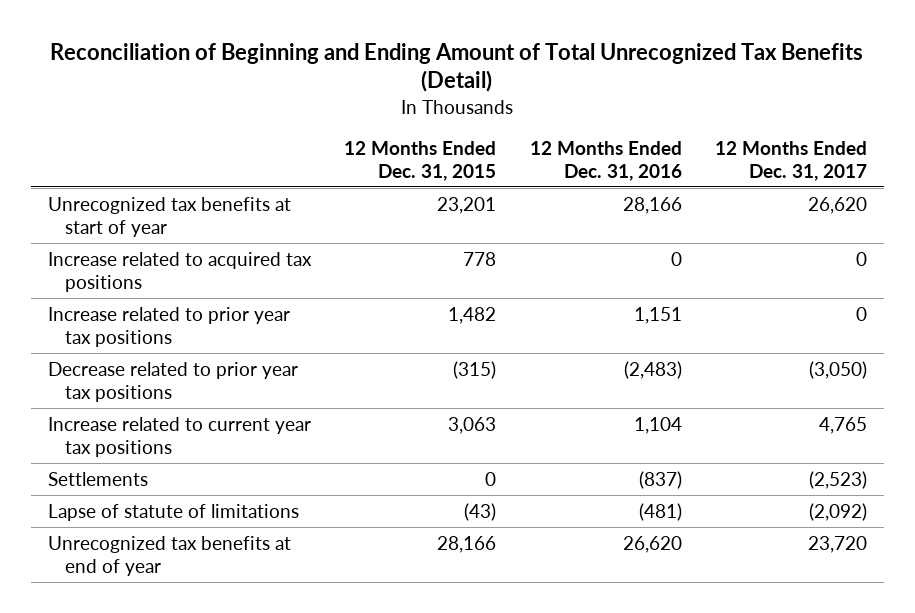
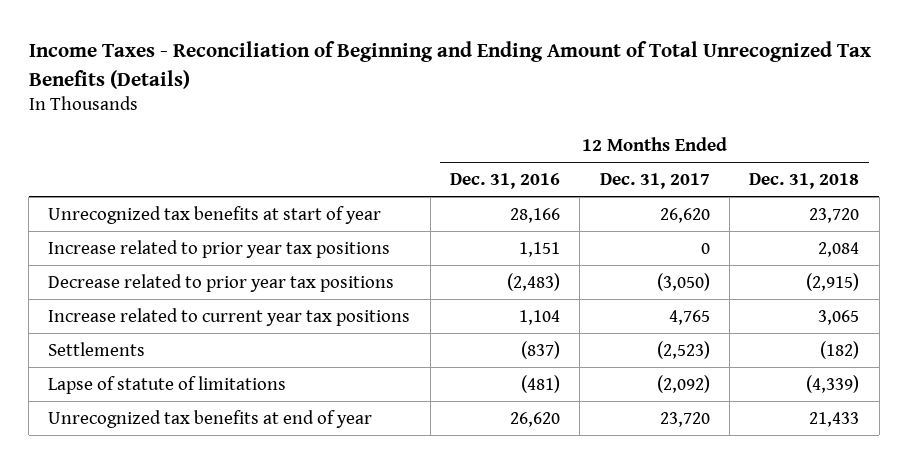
[50,42,864,93] Reconciliation of Beginning and Ending Amount of Total Unrecognized Tax Benefits (Detail) -> [28,41,871,89] Income Taxes - Reconciliation of Beginning and Ending Amount of Total Unrecognized Tax Benefits (Details)
[344,140,497,181] 12 Months Ended Dec. 31, 2015 -> none
none -> [749,173,860,190] Dec. 31, 2018
[47,251,312,292] Increase related to acquired tax positions -> none

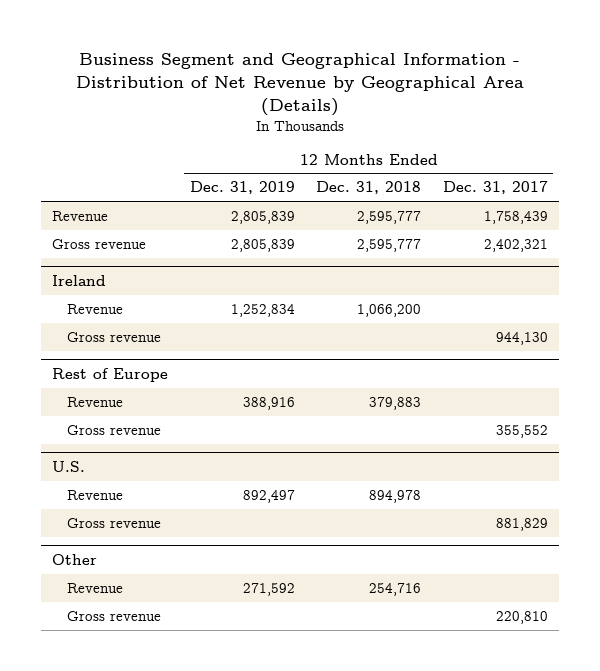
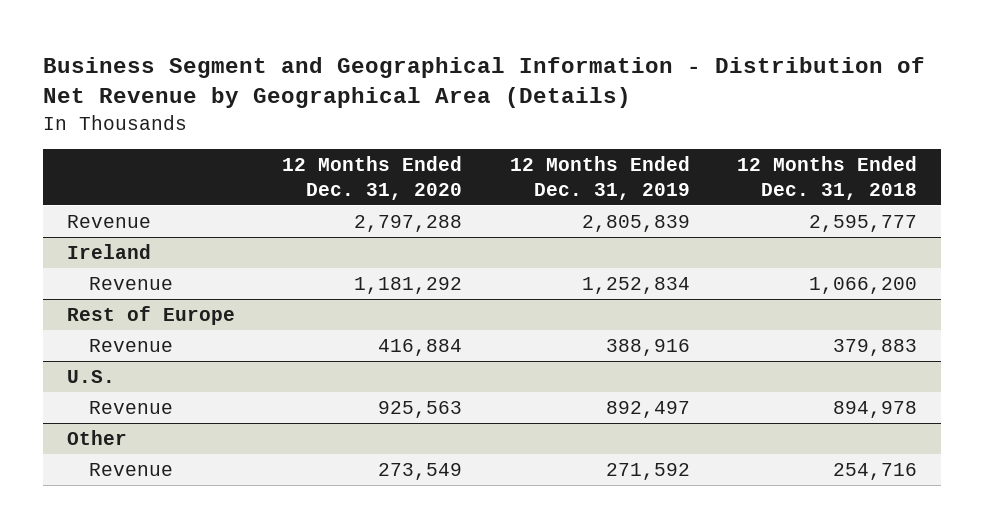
[442,181,548,195] Dec. 31, 2017 -> none
none -> [282,155,463,200] 12 Months Ended Dec. 31, 2020
[52,239,147,250] Gross revenue -> none
[66,332,161,343] Gross revenue -> none
[66,425,161,436] Gross revenue -> none
[66,518,161,529] Gross revenue -> none
[66,611,161,622] Gross revenue -> none

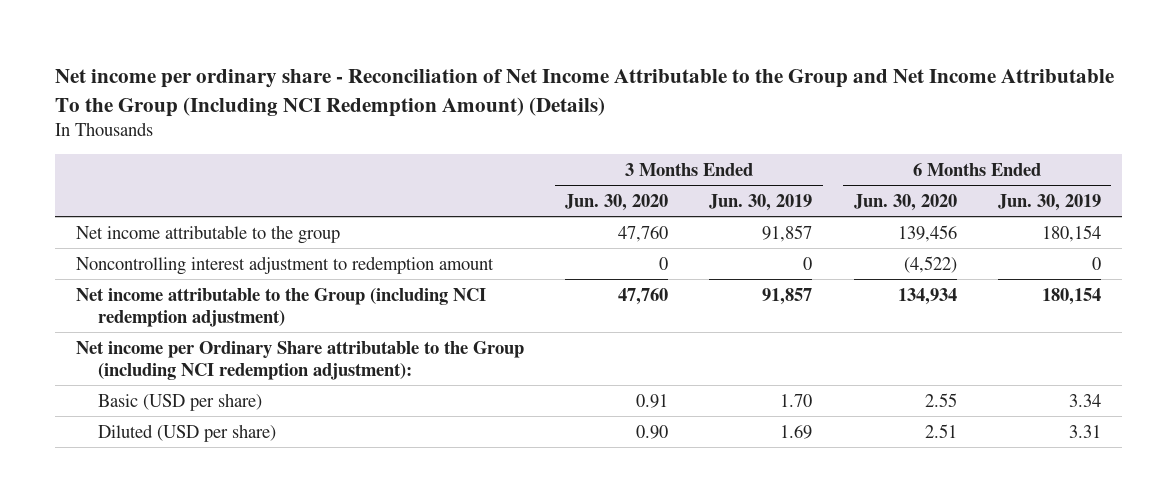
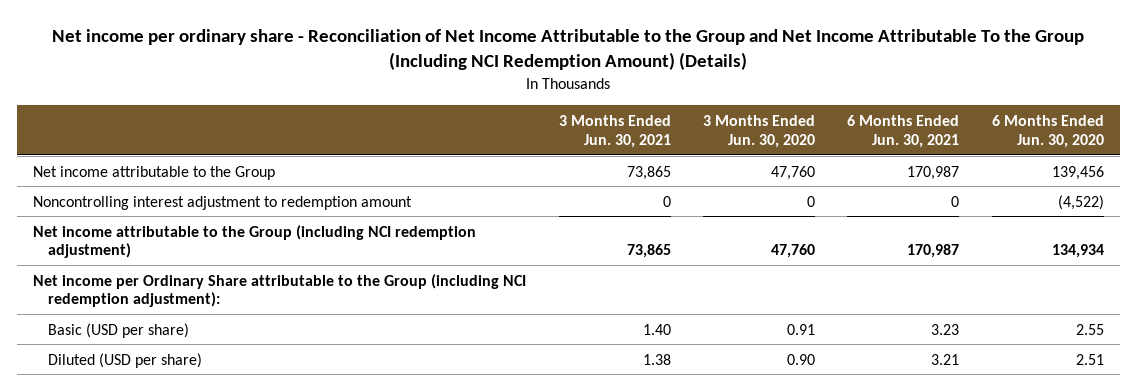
[709,193,813,211] Jun. 30, 2019 -> none
[997,193,1101,211] Jun. 30, 2019 -> none
none -> [558,114,671,148] 3 Months Ended Jun. 30, 2021
none -> [847,114,960,148] 6 Months Ended Jun. 30, 2021
[75,224,340,244] Net income attributable to the group -> [33,165,276,180] Net income attributable to the Group

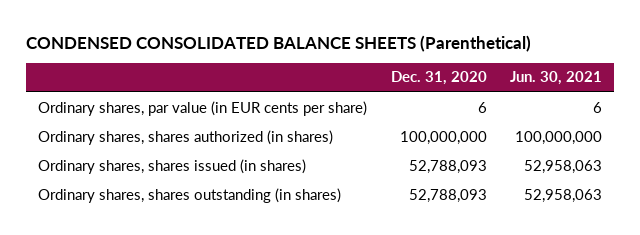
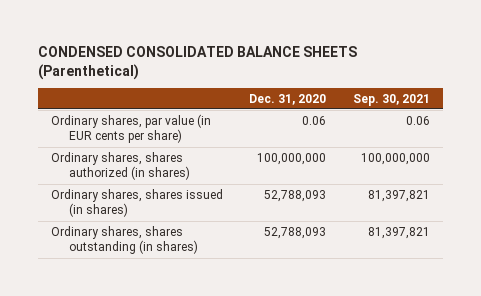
[510,71,603,86] Jun. 30, 2021 -> none
none -> [352,93,430,106] Sep. 30, 2021
[477,101,487,113] 6 -> [302,115,327,125] 0.06

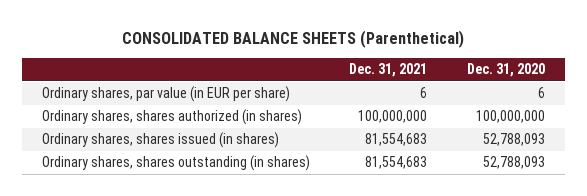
[37,45,357,80] CONDENSED CONSOLIDATED BALANCE SHEETS (Parenthetical) -> [122,29,465,48] CONSOLIDATED BALANCE SHEETS (Parenthetical)
[352,93,430,106] Sep. 30, 2021 -> none
none -> [349,63,428,78] Dec. 31, 2021
[51,113,212,144] Ordinary shares, par value (in EUR cents per share) -> [41,86,290,103] Ordinary shares, par value (in EUR per share)
[302,115,327,125] 0.06 -> [537,87,545,99] 6

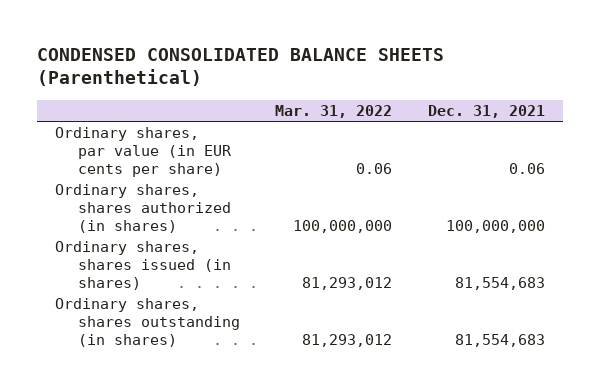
[122,29,465,48] CONSOLIDATED BALANCE SHEETS (Parenthetical) -> [37,47,445,87] CONDENSED CONSOLIDATED BALANCE SHEETS (Parenthetical)
[466,63,545,78] Dec. 31, 2020 -> none
none -> [275,105,393,119] Mar. 31, 2022
[41,86,290,103] Ordinary shares, par value (in EUR per share) -> [55,127,232,177] Ordinary shares, par value (in EUR cents per share)
[420,87,428,99] 6 -> [509,162,546,174] 0.06

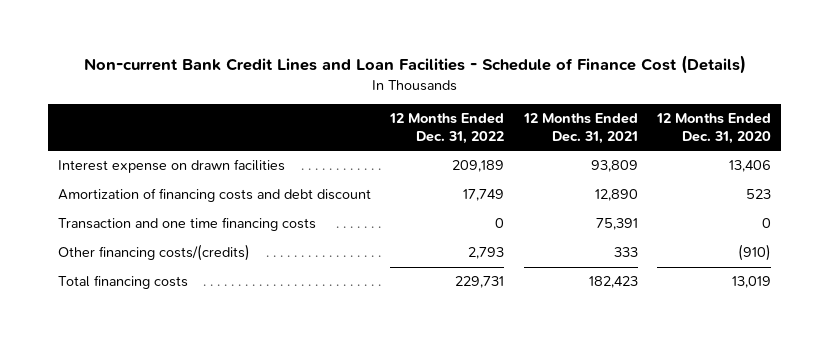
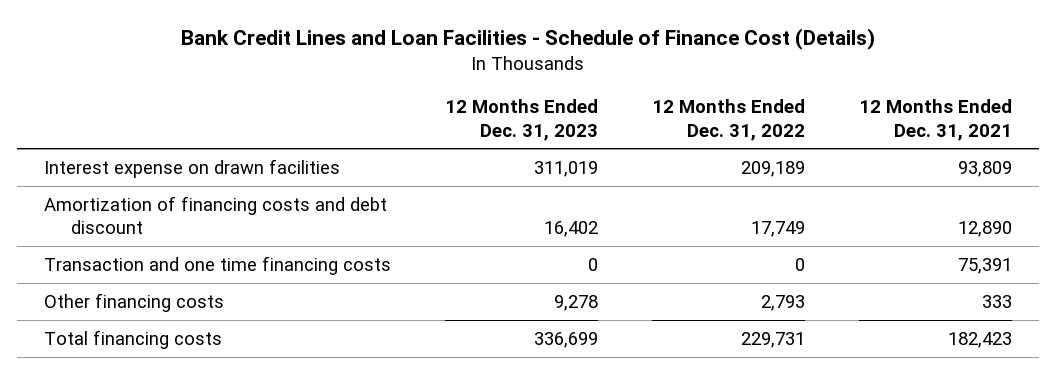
[83,55,746,75] Non-current Bank Credit Lines and Loan Facilities - Schedule of Finance Cost (Details) -> [180,28,875,51] Bank Credit Lines and Loan Facilities - Schedule of Finance Cost (Details)
[656,113,772,144] 12 Months Ended Dec. 31, 2020 -> none
none -> [444,99,598,141] 12 Months Ended Dec. 31, 2023
[57,244,250,262] Other financing costs/(credits) -> [43,292,224,312] Other financing costs

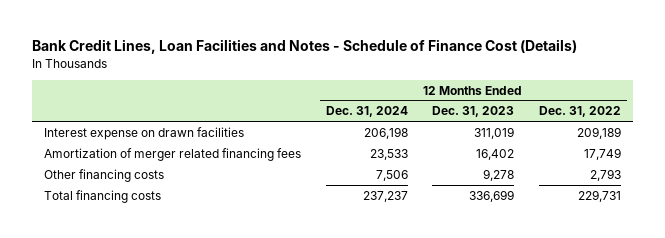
[180,28,875,51] Bank Credit Lines and Loan Facilities - Schedule of Finance Cost (Details) -> [32,39,578,55] Bank Credit Lines, Loan Facilities and Notes - Schedule of Finance Cost (Details)
[859,99,1013,141] 12 Months Ended Dec. 31, 2021 -> none
none -> [325,106,408,118] Dec. 31, 2024
[43,255,391,275] Transaction and one time financing costs -> none
[43,195,387,235] Amortization of financing costs and debt discount -> [44,147,302,161] Amortization of merger related financing fees

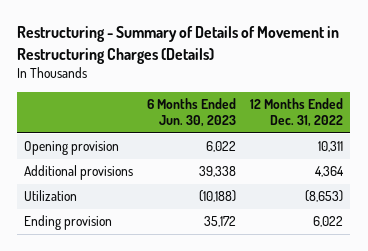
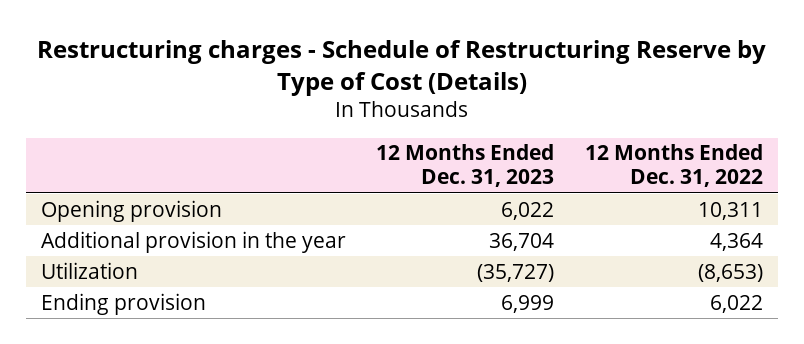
[17,26,340,64] Restructuring - Summary of Details of Movement in Restructuring Charges (Details) -> [36,39,766,96] Restructuring charges - Schedule of Restructuring Reserve by Type of Cost (Details)
[147,98,237,128] 6 Months Ended Jun. 30, 2023 -> none
none -> [376,144,555,188] 12 Months Ended Dec. 31, 2023
[24,165,134,181] Additional provisions -> [41,230,347,253] Additional provision in the year

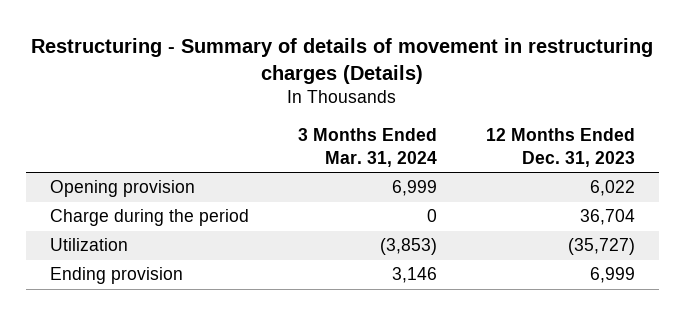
[36,39,766,96] Restructuring charges - Schedule of Restructuring Reserve by Type of Cost (Details) -> [31,37,654,84] Restructuring - Summary of details of movement in restructuring charges (Details)
[584,144,763,188] 12 Months Ended Dec. 31, 2022 -> none
none -> [297,128,437,167] 3 Months Ended Mar. 31, 2024
[41,230,347,253] Additional provision in the year -> [50,209,250,227] Charge during the period

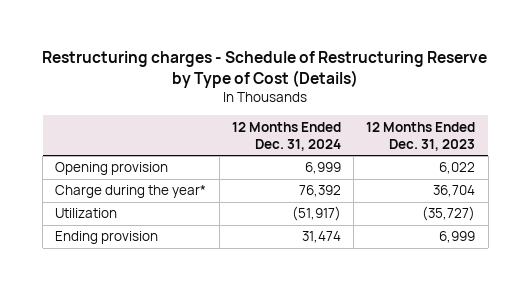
[31,37,654,84] Restructuring - Summary of details of movement in restructuring charges (Details) -> [42,51,488,88] Restructuring charges - Schedule of Restructuring Reserve by Type of Cost (Details)
[297,128,437,167] 3 Months Ended Mar. 31, 2024 -> none
none -> [231,121,341,151] 12 Months Ended Dec. 31, 2024
[50,209,250,227] Charge during the period -> [55,185,207,199] Charge during the year*

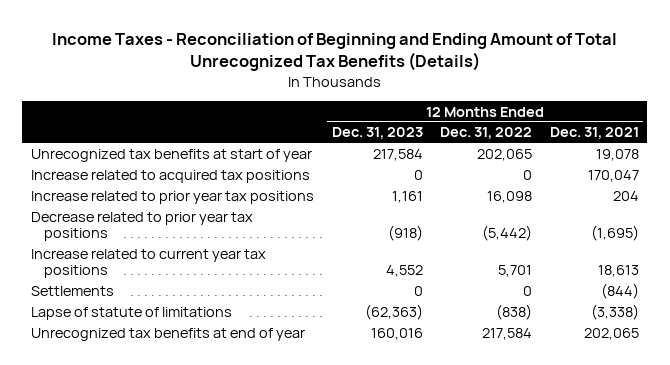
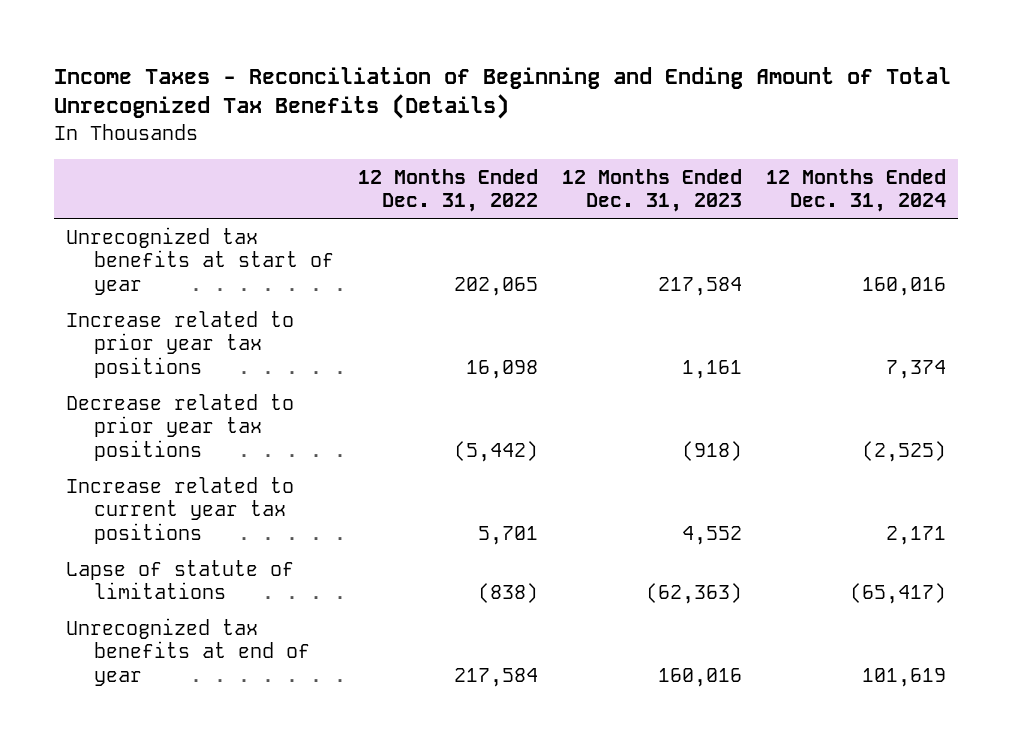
[549,127,639,140] Dec. 31, 2021 -> none
none -> [766,168,947,213] 12 Months Ended Dec. 31, 2024
[31,169,311,183] Increase related to acquired tax positions -> none
[31,285,115,296] Settlements -> none

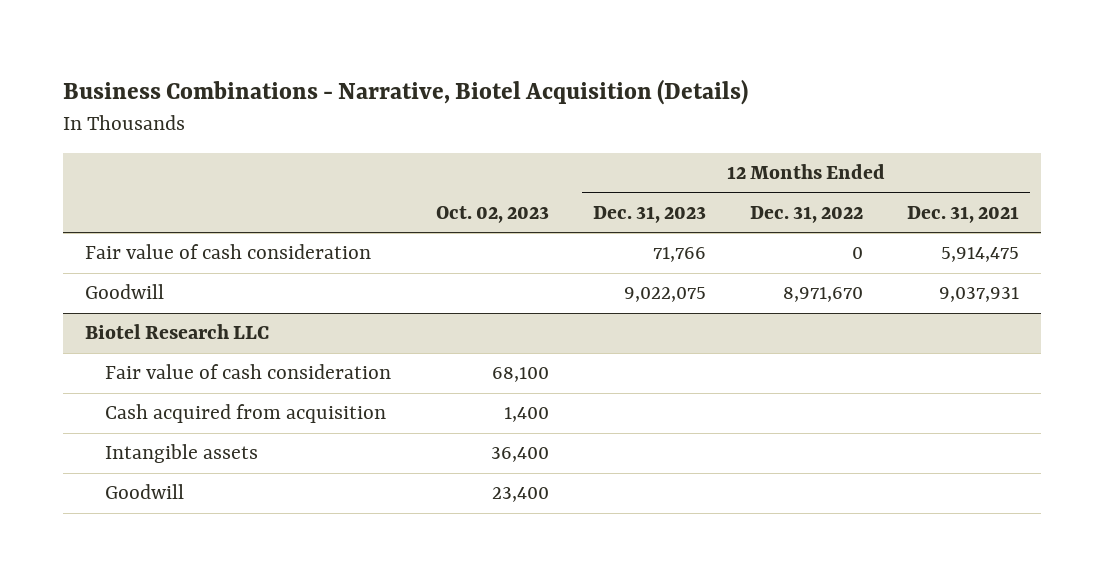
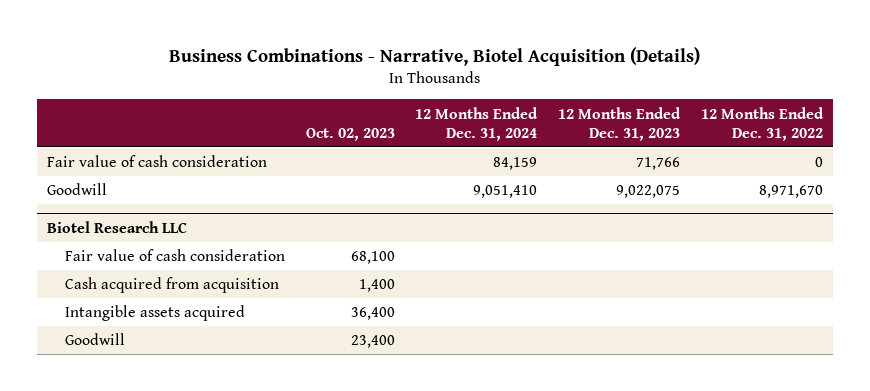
[906,205,1019,223] Dec. 31, 2021 -> none
none -> [415,106,539,141] 12 Months Ended Dec. 31, 2024
[105,444,259,464] Intangible assets -> [64,305,245,322] Intangible assets acquired

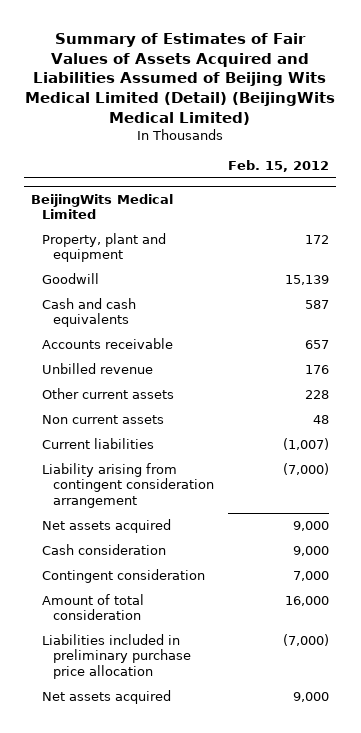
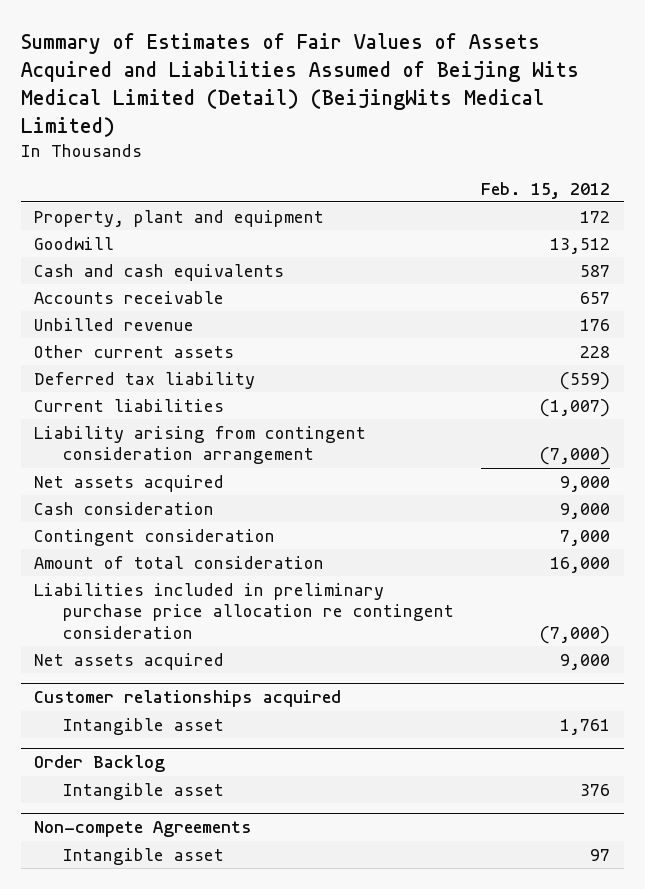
[31,193,174,220] BeijingWits Medical Limited -> none
[285,275,330,286] 15,139 -> [550,237,611,254] 13,512
[42,415,165,425] Non current assets -> none
none -> [34,371,256,389] Deferred tax liability
[42,634,192,679] Liabilities included in preliminary purchase price allocation -> [34,582,455,640] Liabilities included in preliminary purchase price allocation re contingent consideration
none -> [34,690,342,708] Customer relationships acquired
none -> [63,717,225,735] Intangible asset
none -> [34,755,166,773] Order Backlog
none -> [63,782,225,800] Intangible asset
none -> [34,821,253,838] Non-compete Agreements
none -> [63,847,225,865] Intangible asset

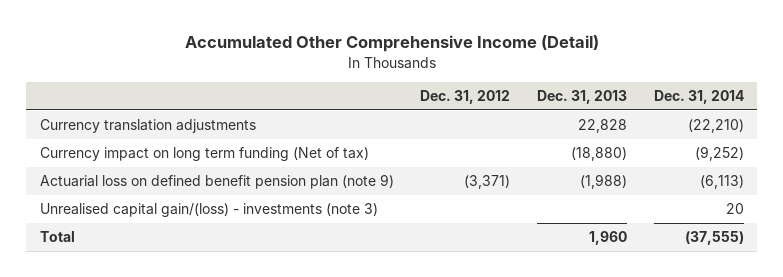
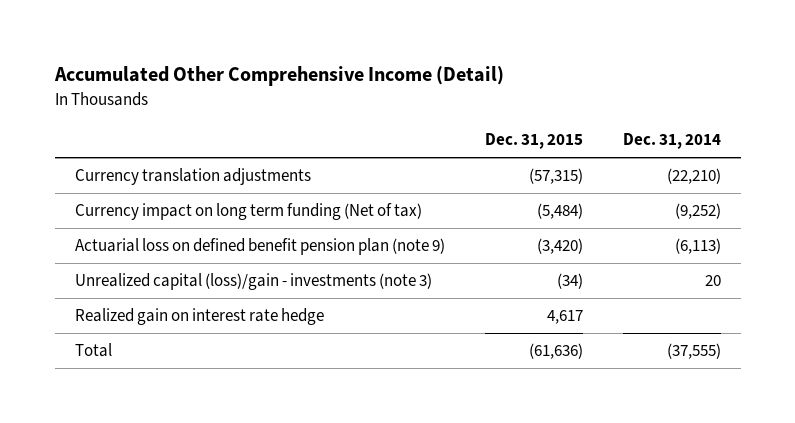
[420,89,511,104] Dec. 31, 2012 -> none
[537,89,628,104] Dec. 31, 2013 -> none
none -> [484,133,583,150] Dec. 31, 2015
[39,203,378,218] Unrealised capital gain/(loss) - investments (note 3) -> [74,273,432,291] Unrealized capital (loss)/gain - investments (note 3)
none -> [74,308,324,326] Realized gain on interest rate hedge

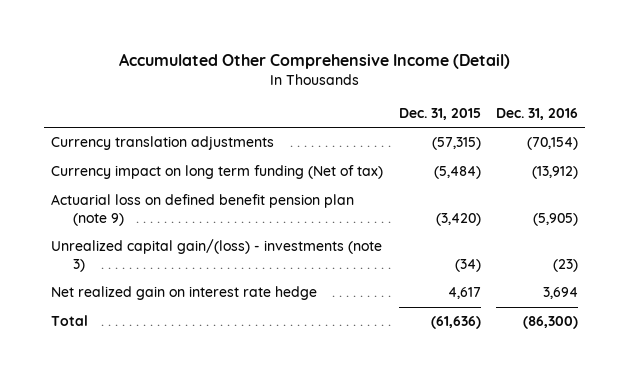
[622,133,721,150] Dec. 31, 2014 -> none
none -> [495,108,578,121] Dec. 31, 2016
[74,273,432,291] Unrealized capital (loss)/gain - investments (note 3) -> [51,239,383,272] Unrealized capital gain/(loss) - investments (note 3)
[74,308,324,326] Realized gain on interest rate hedge -> [51,286,318,301] Net realized gain on interest rate hedge

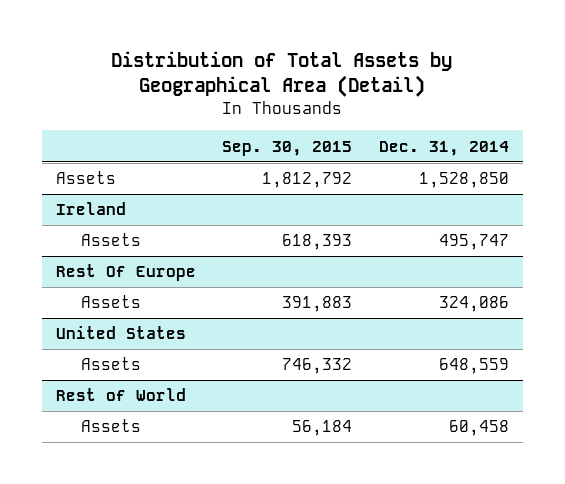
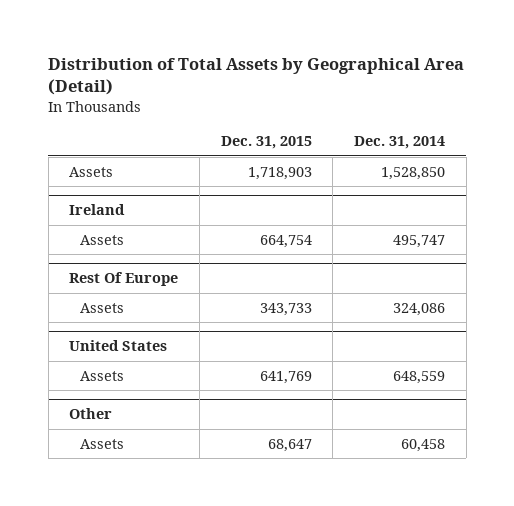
[222,140,353,156] Sep. 30, 2015 -> none
none -> [220,135,312,149] Dec. 31, 2015
[55,388,186,402] Rest of World -> [69,407,113,419] Other

